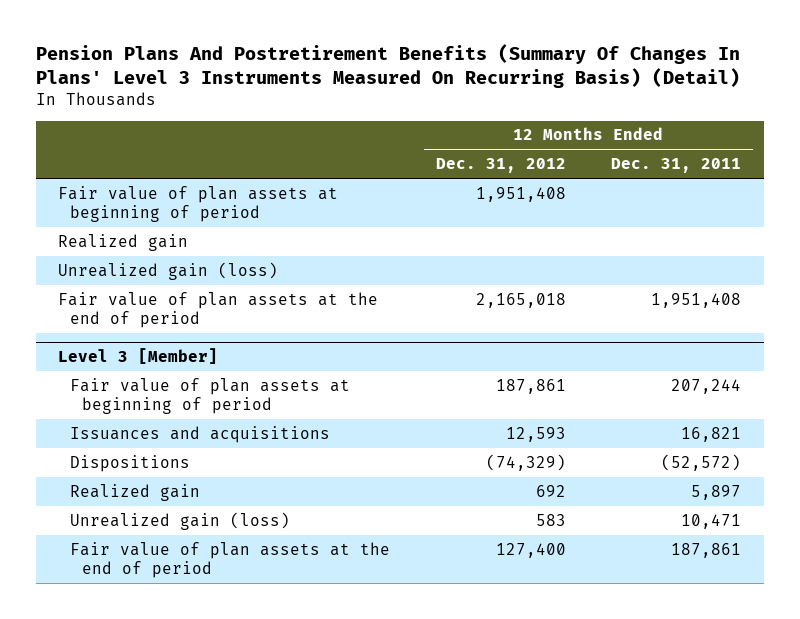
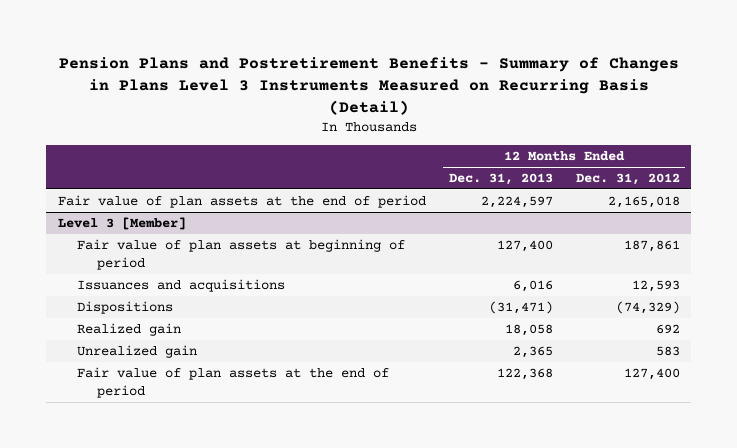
[35,43,740,88] Pension Plans And Postretirement Benefits (Summary Of Changes In Plans' Level 3 Instruments Measured On Recurring Basis) (Detail) -> [58,57,679,116] Pension Plans and Postretirement Benefits - Summary of Changes in Plans Level 3 Instruments Measured on Recurring Basis (Detail)
[611,158,742,174] Dec. 31, 2011 -> none
none -> [448,172,553,185] Dec. 31, 2013
[58,185,339,222] Fair value of plan assets at beginning of period -> none
[58,233,189,251] Realized gain -> none
[58,261,279,280] Unrealized gain (loss) -> none
[69,511,290,530] Unrealized gain (loss) -> [77,344,198,358] Unrealized gain

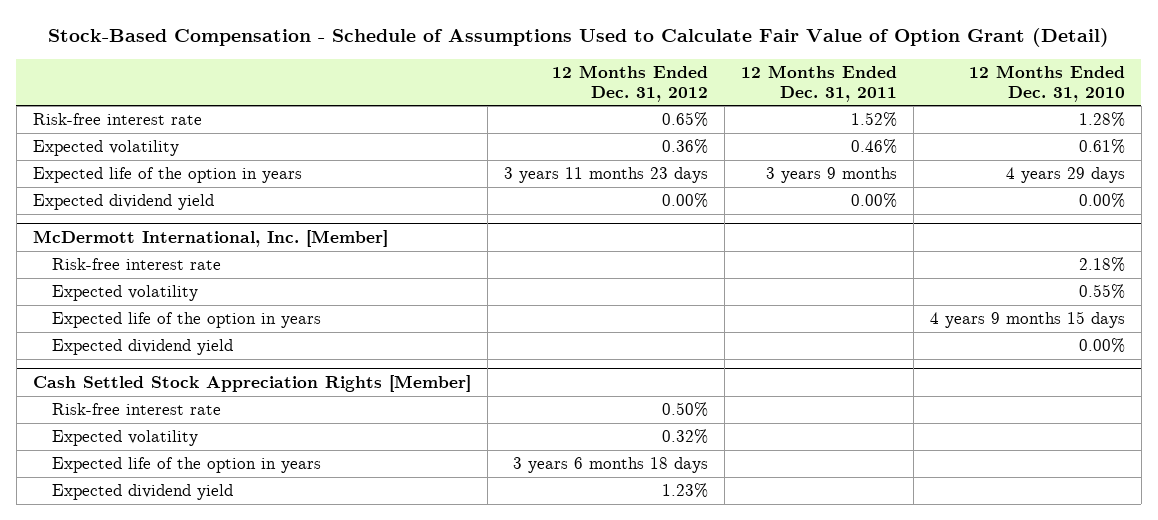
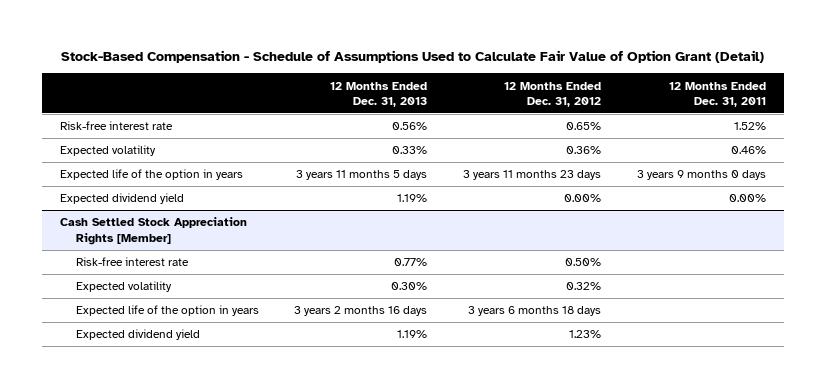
[968,64,1125,102] 12 Months Ended Dec. 31, 2010 -> none
none -> [330,81,428,107] 12 Months Ended Dec. 31, 2013
[765,167,897,184] 3 years 9 months -> [636,170,766,181] 3 years 9 months 0 days
[32,230,388,248] McDermott International, Inc. [Member] -> none
[51,258,221,271] Risk-free interest rate -> none
[51,285,198,302] Expected volatility -> none
[51,312,321,329] Expected life of the option in years -> none
[51,339,233,356] Expected dividend yield -> none

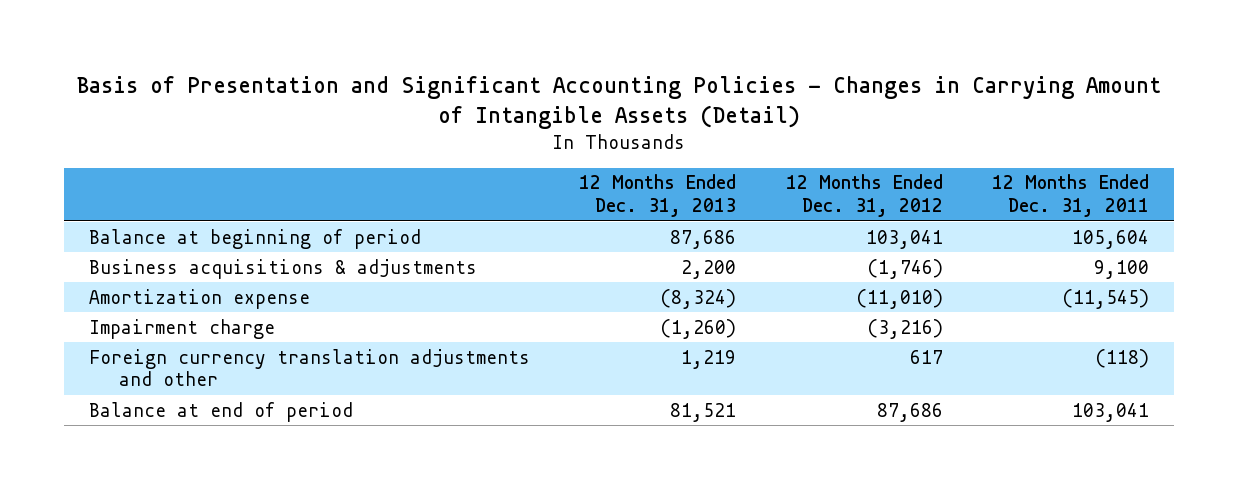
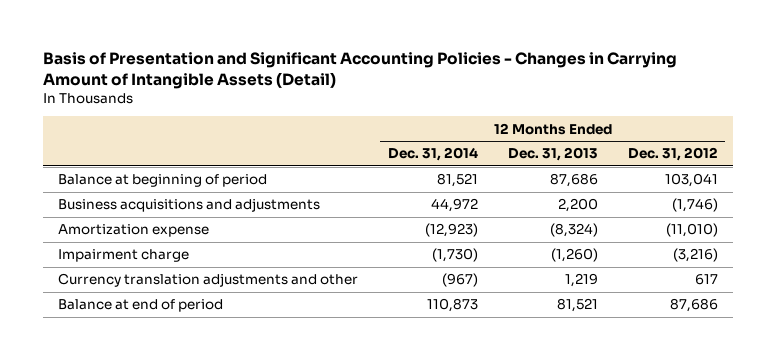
[991,174,1149,218] 12 Months Ended Dec. 31, 2011 -> none
none -> [387,147,478,162] Dec. 31, 2014
[88,258,477,279] Business acquisitions & adjustments -> [57,198,320,213] Business acquisitions and adjustments
[88,348,530,387] Foreign currency translation adjustments and other -> [57,273,358,288] Currency translation adjustments and other

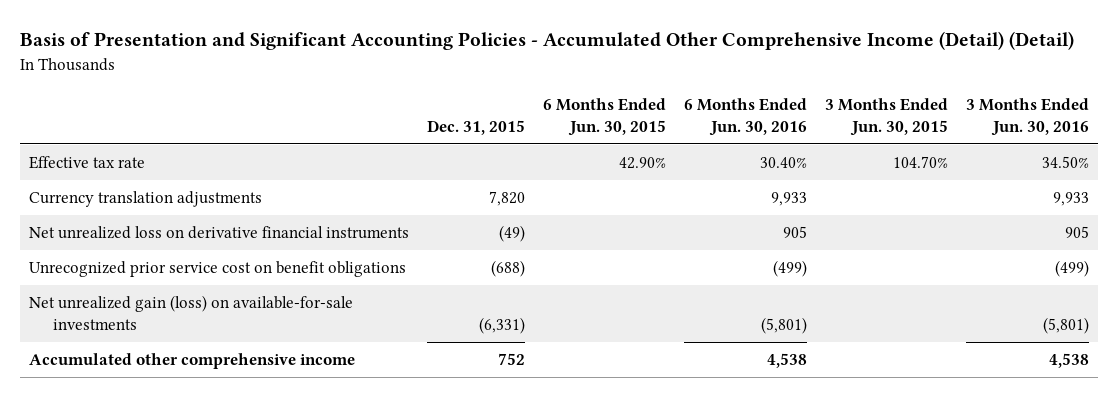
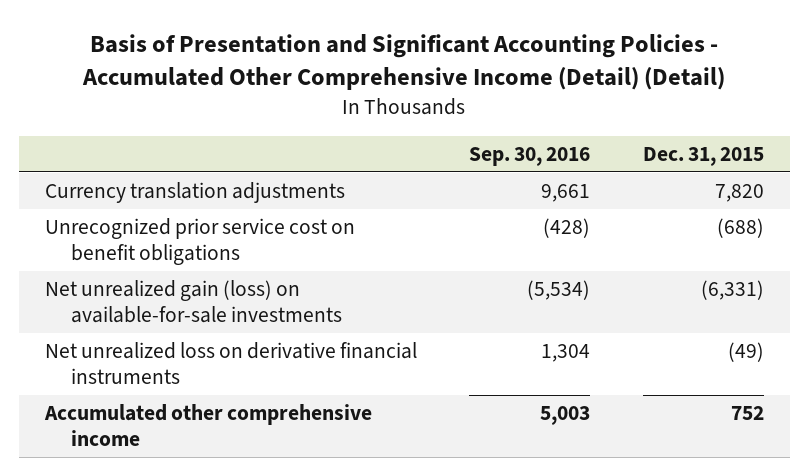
[543,97,667,136] 6 Months Ended Jun. 30, 2015 -> none
[684,97,808,136] 6 Months Ended Jun. 30, 2016 -> none
[825,97,949,136] 3 Months Ended Jun. 30, 2015 -> none
[966,97,1090,136] 3 Months Ended Jun. 30, 2016 -> none
none -> [469,146,591,166] Sep. 30, 2016
[28,156,145,170] Effective tax rate -> none
[28,226,409,240] Net unrealized loss on derivative financial instruments -> [44,342,417,384] Net unrealized loss on derivative financial instruments

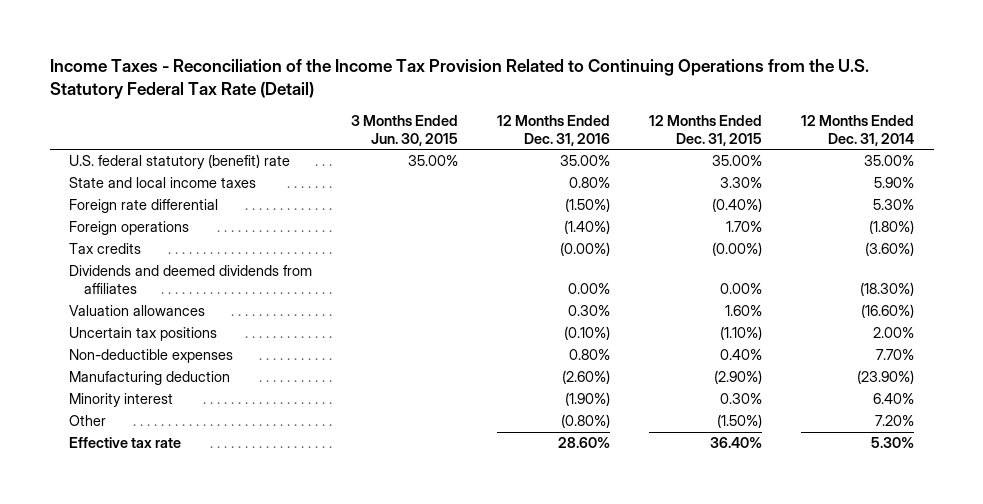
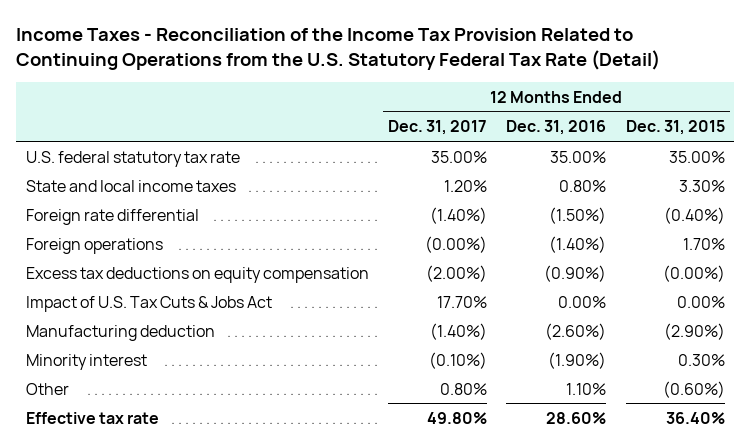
[351,114,459,146] 3 Months Ended Jun. 30, 2015 -> none
[801,114,915,146] 12 Months Ended Dec. 31, 2014 -> none
none -> [387,120,487,136] Dec. 31, 2017
[69,154,291,170] U.S. federal statutory (benefit) rate -> [25,150,240,167] U.S. federal statutory tax rate
[69,243,142,255] Tax credits -> none
[69,305,206,317] Valuation allowances -> none
[69,327,218,342] Uncertain tax positions -> none
[69,349,234,364] Non-deductible expenses -> none
none -> [25,266,369,283] Excess tax deductions on equity compensation
[69,265,313,295] Dividends and deemed dividends from affiliates -> [25,295,272,312] Impact of U.S. Tax Cuts & Jobs Act
[561,414,611,429] (0.80%) -> [566,382,607,395] 1.10%
[717,414,763,429] (1.50%) -> [662,380,725,398] (0.60%)

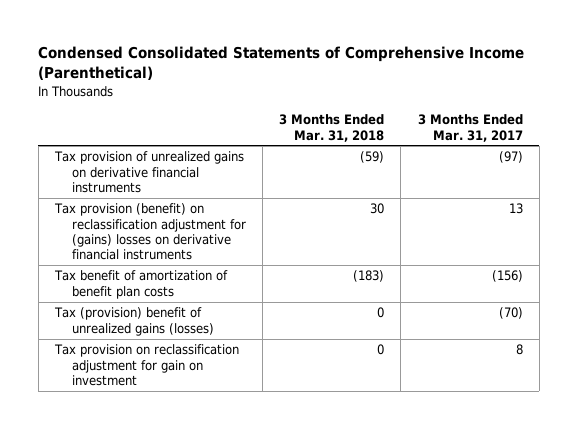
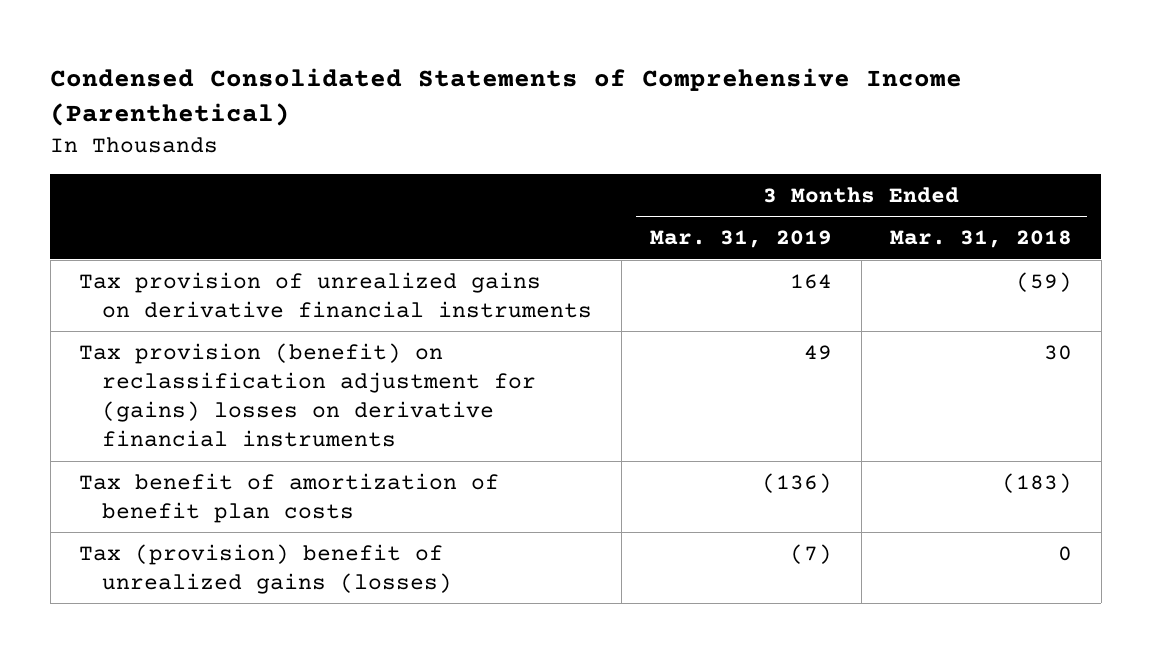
[417,114,523,142] 3 Months Ended Mar. 31, 2017 -> none
none -> [650,230,833,249] Mar. 31, 2019
[53,344,239,386] Tax provision on reclassification adjustment for gain on investment -> none

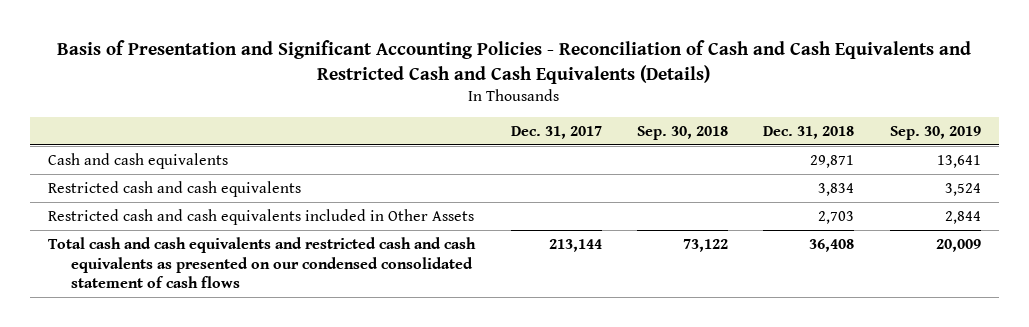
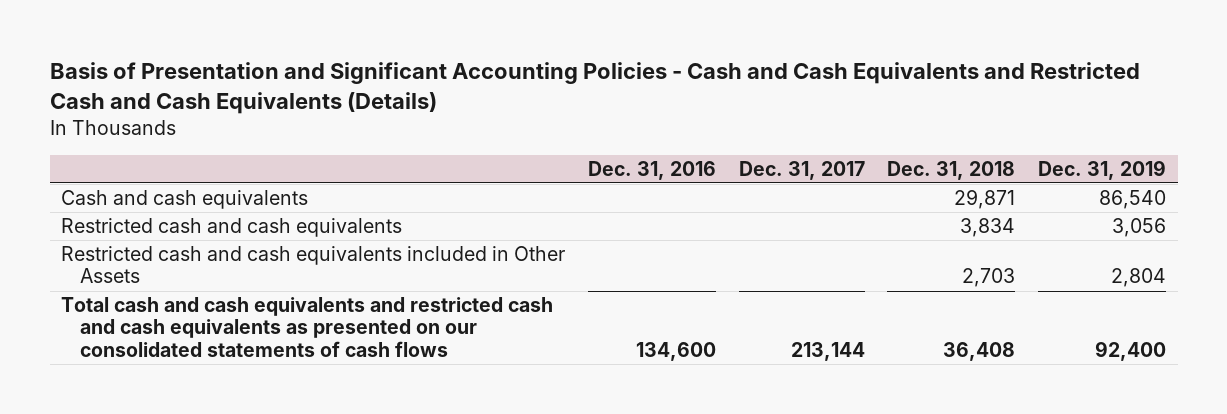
[57,40,972,84] Basis of Presentation and Significant Accounting Policies - Reconciliation of Cash and Cash Equivalents and Restricted Cash and Cash Equivalents (Details) -> [49,62,1140,115] Basis of Presentation and Significant Accounting Policies - Cash and Cash Equivalents and Restricted Cash and Cash Equivalents (Details)
[636,125,728,140] Sep. 30, 2018 -> none
[889,125,981,140] Sep. 30, 2019 -> none
none -> [587,160,716,180] Dec. 31, 2016
none -> [1038,159,1167,180] Dec. 31, 2019
[48,236,477,289] Total cash and cash equivalents and restricted cash and cash equivalents as presented on our condensed consolidated statement of cash flows -> [60,297,553,357] Total cash and cash equivalents and restricted cash and cash equivalents as presented on our consolidated statements of cash flows

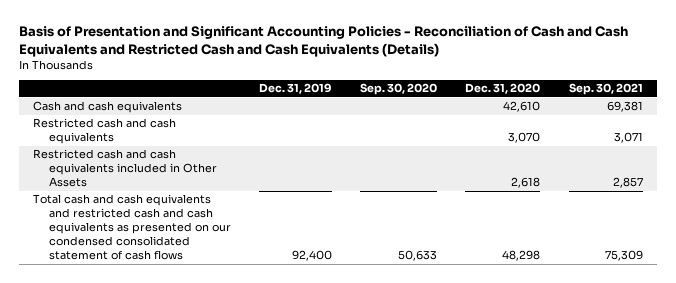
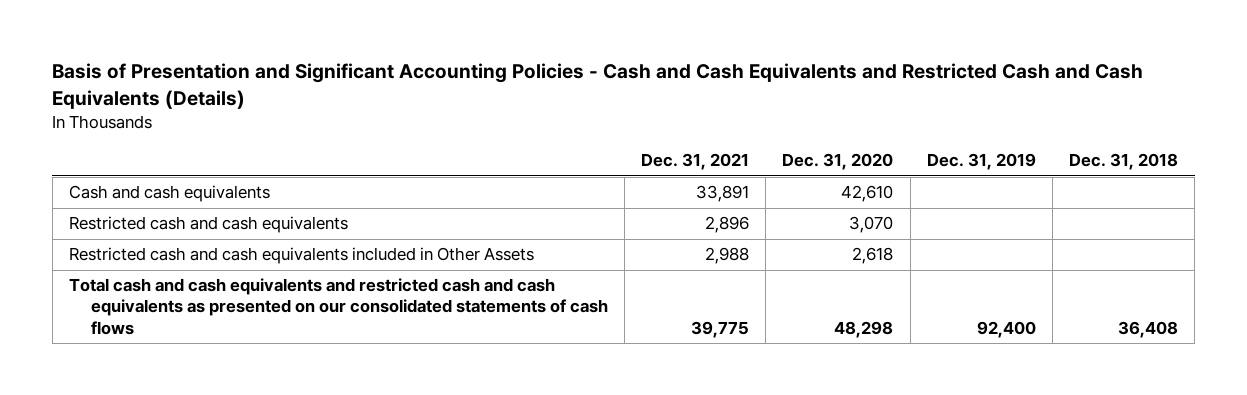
[19,26,629,57] Basis of Presentation and Significant Accounting Policies - Reconciliation of Cash and Cash Equivalents and Restricted Cash and Cash Equivalents (Details) -> [52,63,1144,109] Basis of Presentation and Significant Accounting Policies - Cash and Cash Equivalents and Restricted Cash and Cash Equivalents (Details)
[360,83,438,96] Sep. 30, 2020 -> none
[568,83,643,96] Sep. 30, 2021 -> none
none -> [641,153,750,171] Dec. 31, 2021
none -> [1069,153,1179,171] Dec. 31, 2018
[33,194,232,261] Total cash and cash equivalents and restricted cash and cash equivalents as presented on our condensed consolidated statement of cash flows -> [68,278,608,335] Total cash and cash equivalents and restricted cash and cash equivalents as presented on our consolidated statements of cash flows

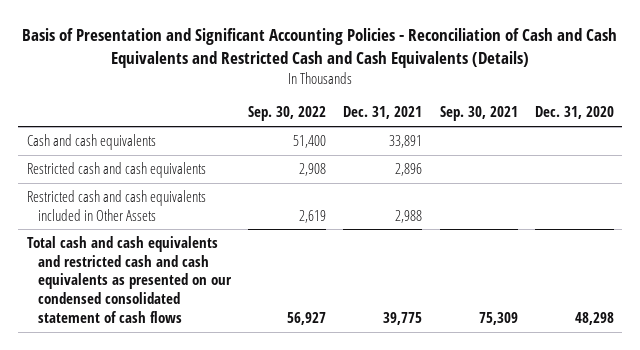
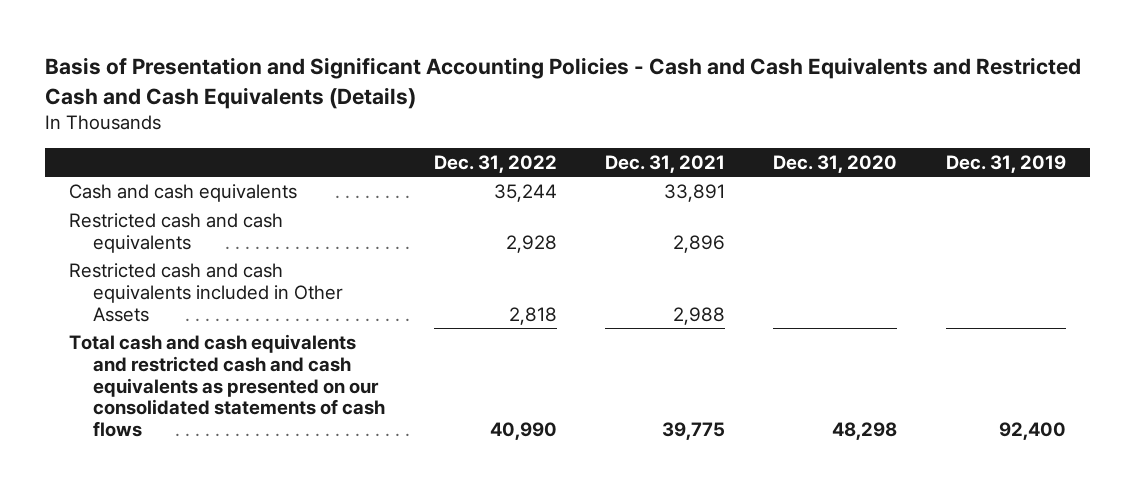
[22,27,618,68] Basis of Presentation and Significant Accounting Policies - Reconciliation of Cash and Cash Equivalents and Restricted Cash and Cash Equivalents (Details) -> [45,57,1082,109] Basis of Presentation and Significant Accounting Policies - Cash and Cash Equivalents and Restricted Cash and Cash Equivalents (Details)
[248,106,327,122] Sep. 30, 2022 -> none
[439,106,518,122] Sep. 30, 2021 -> none
none -> [433,154,557,173] Dec. 31, 2022
none -> [945,154,1066,173] Dec. 31, 2019
[26,236,232,323] Total cash and cash equivalents and restricted cash and cash equivalents as presented on our condensed consolidated statement of cash flows -> [69,333,386,438] Total cash and cash equivalents and restricted cash and cash equivalents as presented on our consolidated statements of cash flows

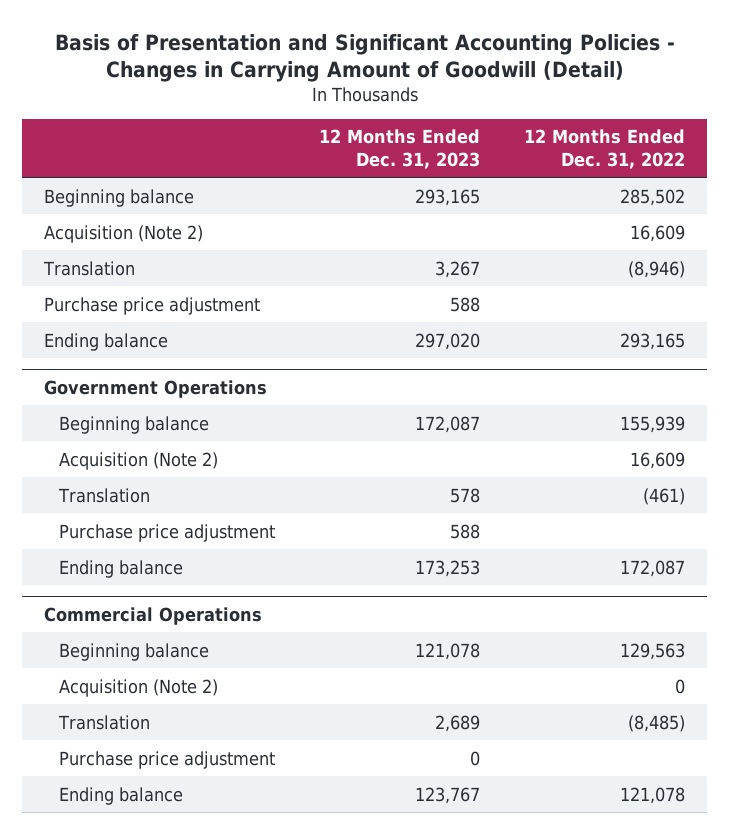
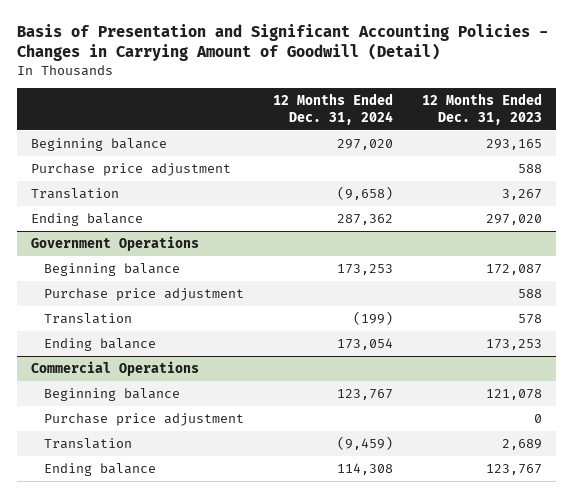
[524,129,686,169] 12 Months Ended Dec. 31, 2022 -> none
none -> [272,93,393,125] 12 Months Ended Dec. 31, 2024
[44,224,204,243] Acquisition (Note 2) -> none
[43,260,136,276] Translation -> [31,188,120,200] Translation
[58,451,218,470] Acquisition (Note 2) -> none
[57,487,150,503] Translation -> [44,313,133,325] Translation
[58,678,218,697] Acquisition (Note 2) -> none
[57,714,150,730] Translation -> [44,438,133,450] Translation

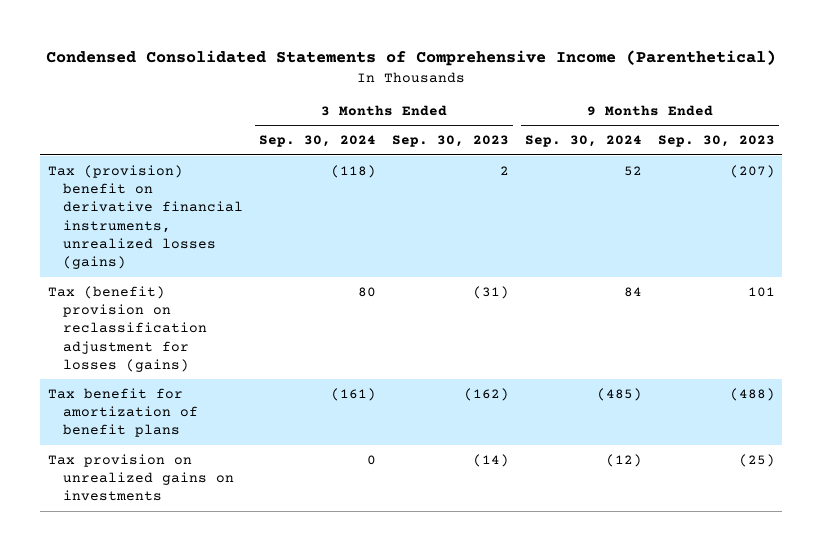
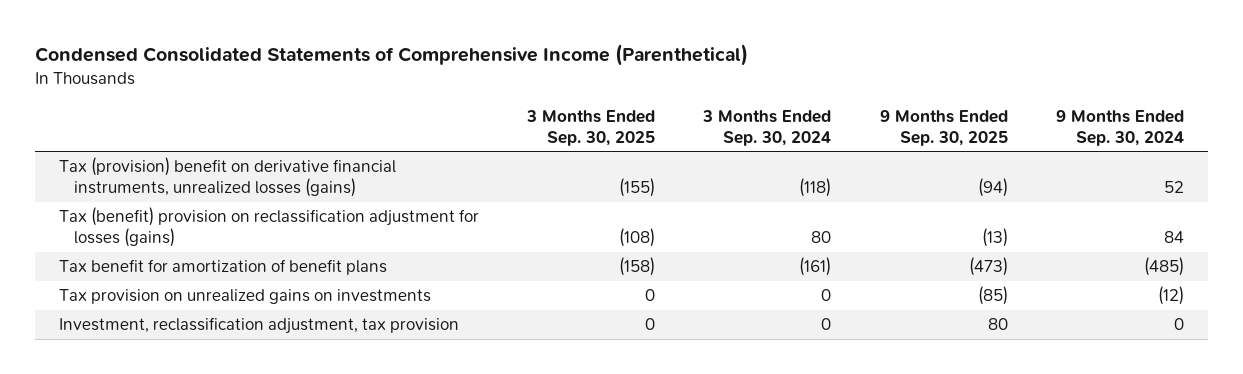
[392,135,510,148] Sep. 30, 2023 -> none
[657,135,775,148] Sep. 30, 2023 -> none
none -> [526,109,656,146] 3 Months Ended Sep. 30, 2025
none -> [879,109,1008,146] 9 Months Ended Sep. 30, 2025
none -> [58,317,459,335] Investment, reclassification adjustment, tax provision

